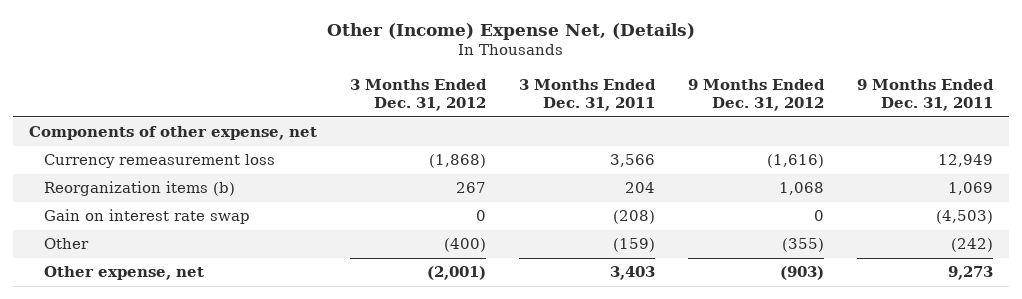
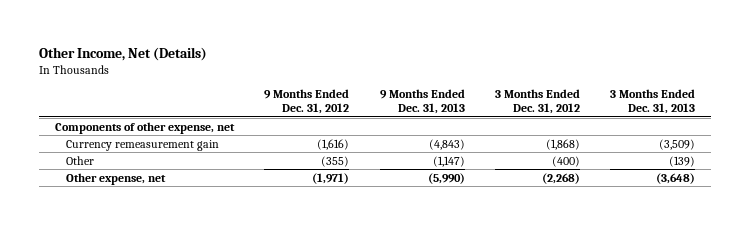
[326,22,695,40] Other (Income) Expense Net, (Details) -> [39,46,208,61] Other Income, Net (Details)
[518,78,656,112] 3 Months Ended Dec. 31, 2011 -> none
[856,78,994,112] 9 Months Ended Dec. 31, 2011 -> none
none -> [379,89,465,115] 9 Months Ended Dec. 31, 2013
none -> [610,89,696,115] 3 Months Ended Dec. 31, 2013
[44,181,236,197] Reorganization items (b) -> none
[44,209,251,225] Gain on interest rate swap -> none
[44,154,276,169] Currency remeasurement loss -> [65,139,219,151] Currency remeasurement gain
[427,266,487,281] (2,001) -> [541,172,580,184] (2,268)
[779,266,824,281] (903) -> [312,172,350,184] (1,971)

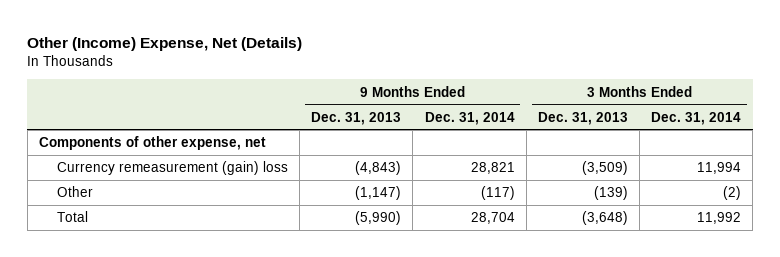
[39,46,208,61] Other Income, Net (Details) -> [27,36,303,51] Other (Income) Expense, Net (Details)
[264,89,350,115] 9 Months Ended Dec. 31, 2012 -> none
[494,89,580,115] 3 Months Ended Dec. 31, 2012 -> none
none -> [424,111,515,125] Dec. 31, 2014
none -> [651,111,742,125] Dec. 31, 2014
[65,139,219,151] Currency remeasurement gain -> [56,161,288,176] Currency remeasurement (gain) loss
[65,172,166,185] Other expense, net -> [56,211,88,223] Total

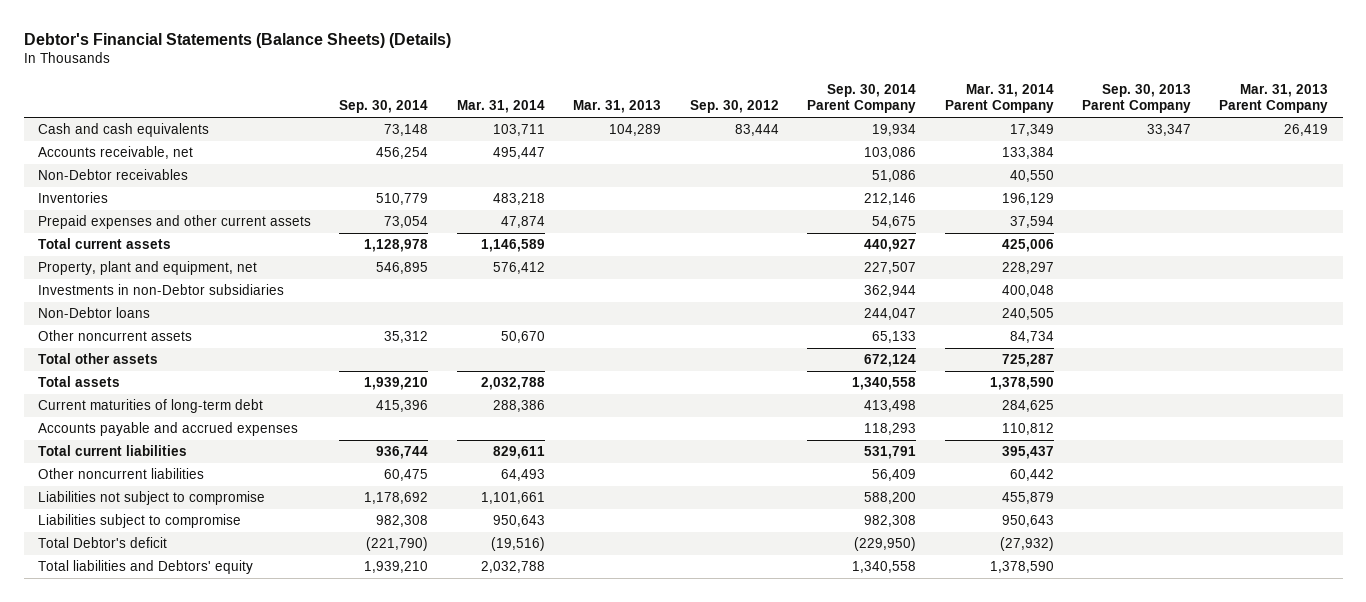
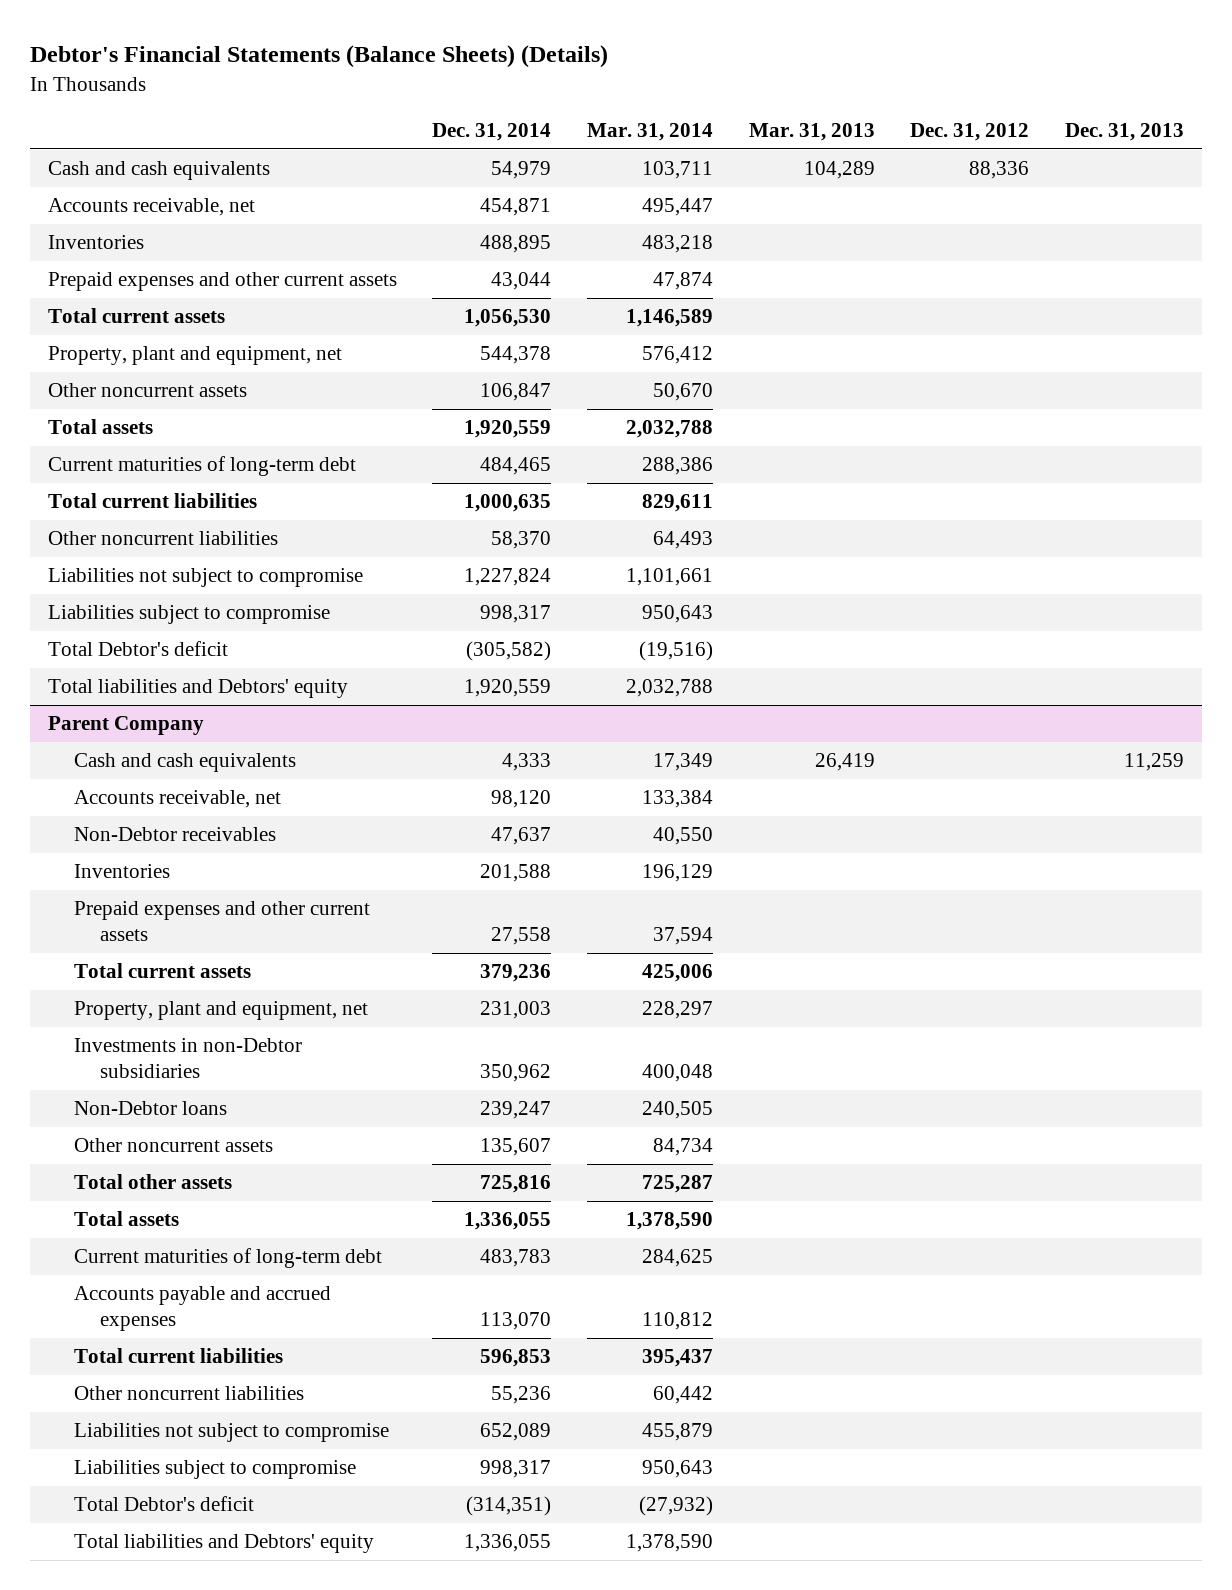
[339,100,429,114] Sep. 30, 2014 -> none
[689,100,779,114] Sep. 30, 2012 -> none
[807,83,917,114] Sep. 30, 2014 Parent Company -> none
[944,83,1054,114] Mar. 31, 2014 Parent Company -> none
[1082,83,1192,114] Sep. 30, 2013 Parent Company -> none
[1219,83,1329,114] Mar. 31, 2013 Parent Company -> none
none -> [432,123,552,142] Dec. 31, 2014
none -> [910,123,1030,142] Dec. 31, 2012
none -> [1065,123,1185,142] Dec. 31, 2013
[37,169,188,181] Non-Debtor receivables -> none
[37,284,284,296] Investments in non-Debtor subsidiaries -> none
[37,307,150,319] Non-Debtor loans -> none
[37,353,158,365] Total other assets -> none
[37,422,298,437] Accounts payable and accrued expenses -> none
none -> [47,716,204,736] Parent Company
none -> [73,753,296,773] Cash and cash equivalents
none -> [73,790,281,809] Accounts receivable, net
none -> [73,827,276,842] Non-Debtor receivables
none -> [73,864,170,879] Inventories
none -> [73,901,370,941] Prepaid expenses and other current assets
none -> [73,963,251,979] Total current assets
none -> [73,1001,368,1021] Property, plant and equipment, net
none -> [73,1038,302,1078] Investments in non-Debtor subsidiaries
none -> [73,1101,227,1116] Non-Debtor loans
none -> [73,1138,273,1153] Other noncurrent assets
none -> [73,1174,232,1190] Total other assets
none -> [73,1211,179,1227] Total assets
none -> [73,1248,382,1269] Current maturities of long-term debt
none -> [73,1286,331,1331] Accounts payable and accrued expenses
none -> [73,1348,283,1364] Total current liabilities
none -> [73,1386,304,1401] Other noncurrent liabilities
none -> [73,1423,389,1443] Liabilities not subject to compromise
none -> [73,1460,356,1480] Liabilities subject to compromise
none -> [73,1496,254,1512] Total Debtor's deficit
none -> [73,1534,374,1554] Total liabilities and Debtors' equity

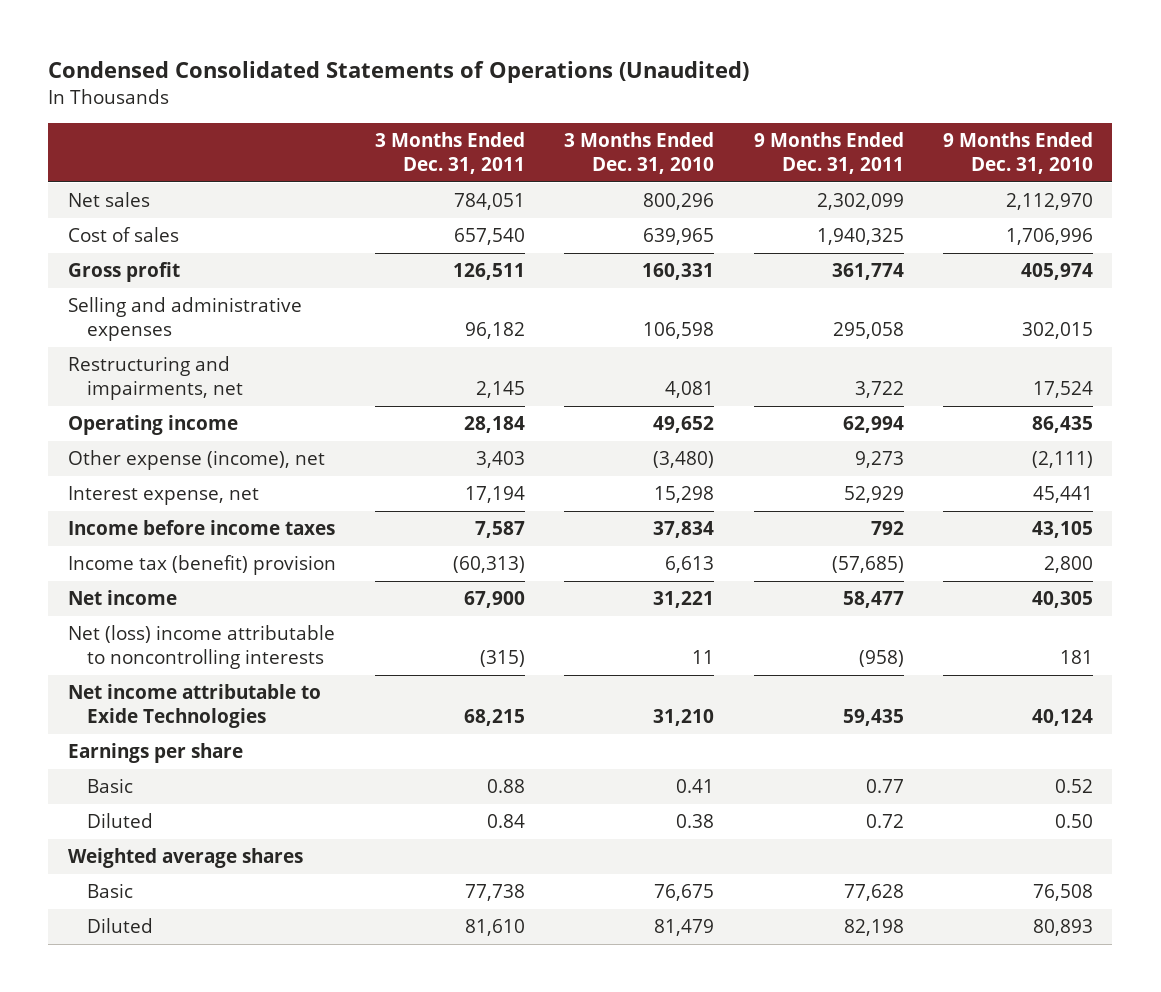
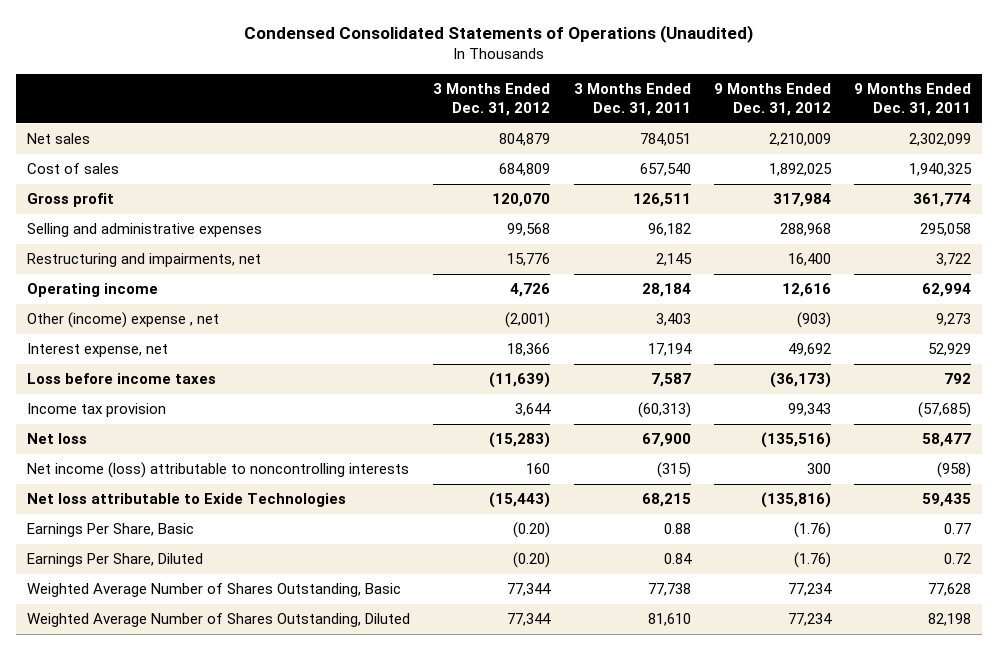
[564,132,715,174] 3 Months Ended Dec. 31, 2010 -> none
[942,132,1093,174] 9 Months Ended Dec. 31, 2010 -> none
none -> [433,82,551,117] 3 Months Ended Dec. 31, 2012
none -> [713,82,831,117] 9 Months Ended Dec. 31, 2012
[67,450,325,471] Other expense (income), net -> [27,312,220,329] Other (income) expense , net
[67,743,243,764] Earnings per share -> none
[67,848,303,869] Weighted average shares -> none
[67,520,335,536] Income before income taxes -> [27,373,217,385] Loss before income taxes
[67,555,336,576] Income tax (benefit) provision -> [27,403,167,418] Income tax provision
[67,590,177,606] Net income -> [27,433,88,445] Net loss
[67,625,335,670] Net (loss) income attributable to noncontrolling interests -> [27,462,410,479] Net income (loss) attributable to noncontrolling interests
[67,684,321,729] Net income attributable to Exide Technologies -> [27,493,347,508] Net loss attributable to Exide Technologies
[87,778,134,794] Basic -> [27,523,195,538] Earnings Per Share, Basic
[87,813,154,829] Diluted -> [27,553,204,568] Earnings Per Share, Diluted
[87,883,134,899] Basic -> [27,583,402,598] Weighted Average Number of Shares Outstanding, Basic
[87,918,154,934] Diluted -> [27,613,411,628] Weighted Average Number of Shares Outstanding, Diluted

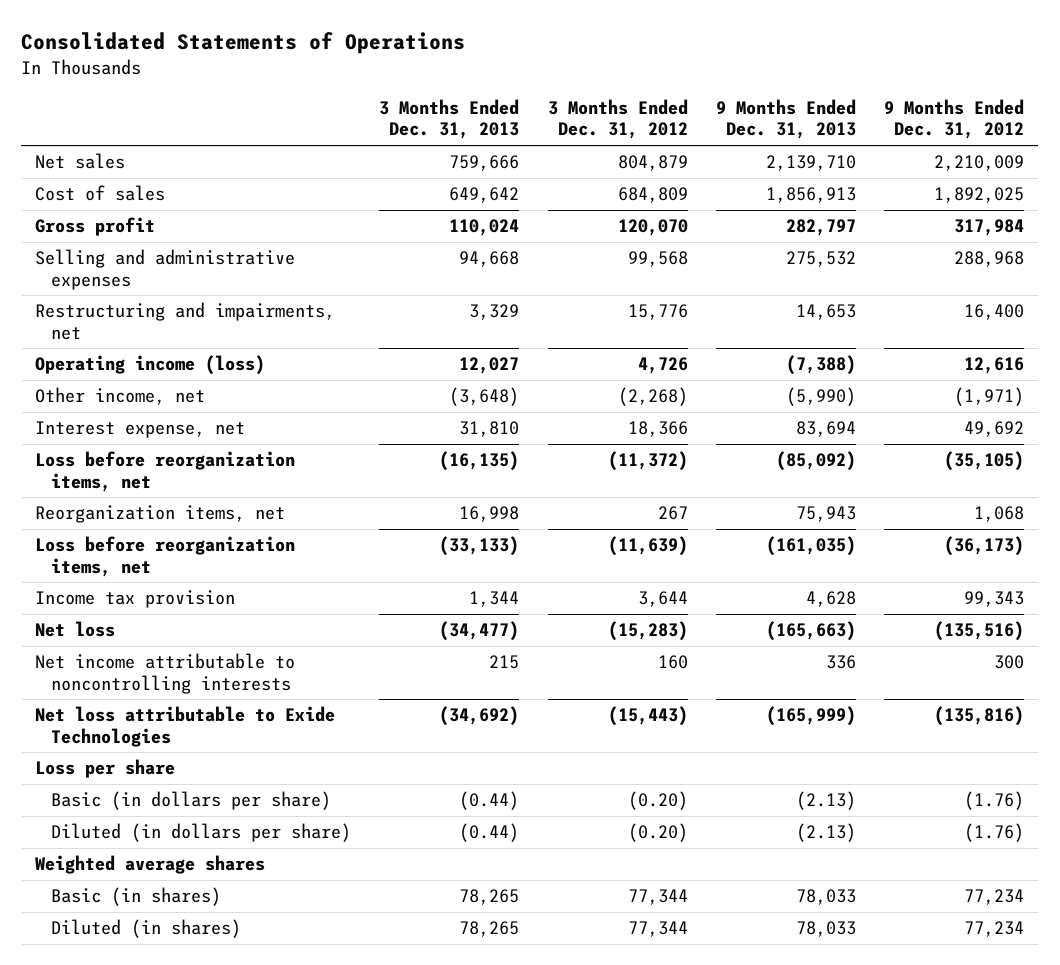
[244,24,754,43] Condensed Consolidated Statements of Operations (Unaudited) -> [21,32,466,55] Consolidated Statements of Operations
[573,82,691,117] 3 Months Ended Dec. 31, 2011 -> none
[853,82,971,117] 9 Months Ended Dec. 31, 2011 -> none
none -> [379,99,520,140] 3 Months Ended Dec. 31, 2013
none -> [716,99,857,140] 9 Months Ended Dec. 31, 2013
[27,283,159,298] Operating income -> [35,355,266,376] Operating income (loss)
[27,312,220,329] Other (income) expense , net -> [35,387,206,406] Other income, net
[505,312,551,329] (2,001) -> [617,387,688,407] (2,268)
[796,312,831,329] (903) -> [954,387,1025,407] (1,971)
none -> [35,451,296,492] Loss before reorganization items, net
none -> [35,505,286,524] Reorganization items, net
[27,373,217,385] Loss before income taxes -> [35,536,296,577] Loss before reorganization items, net
[27,462,410,479] Net income (loss) attributable to noncontrolling interests -> [35,653,296,694] Net income attributable to noncontrolling interests
none -> [35,759,176,779] Loss per share
[27,523,195,538] Earnings Per Share, Basic -> [51,791,332,811] Basic (in dollars per share)
[27,553,204,568] Earnings Per Share, Diluted -> [51,823,352,843] Diluted (in dollars per share)
none -> [35,855,266,875] Weighted average shares
[27,583,402,598] Weighted Average Number of Shares Outstanding, Basic -> [51,887,222,907] Basic (in shares)
[27,613,411,628] Weighted Average Number of Shares Outstanding, Diluted -> [51,919,242,939] Diluted (in shares)

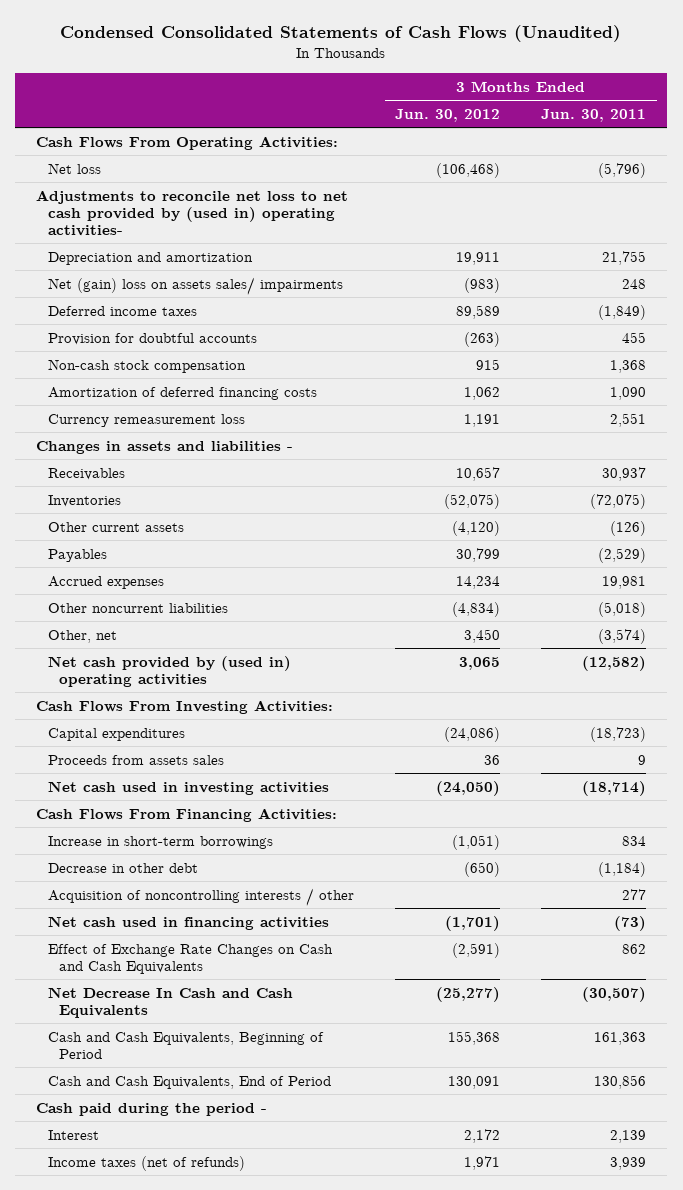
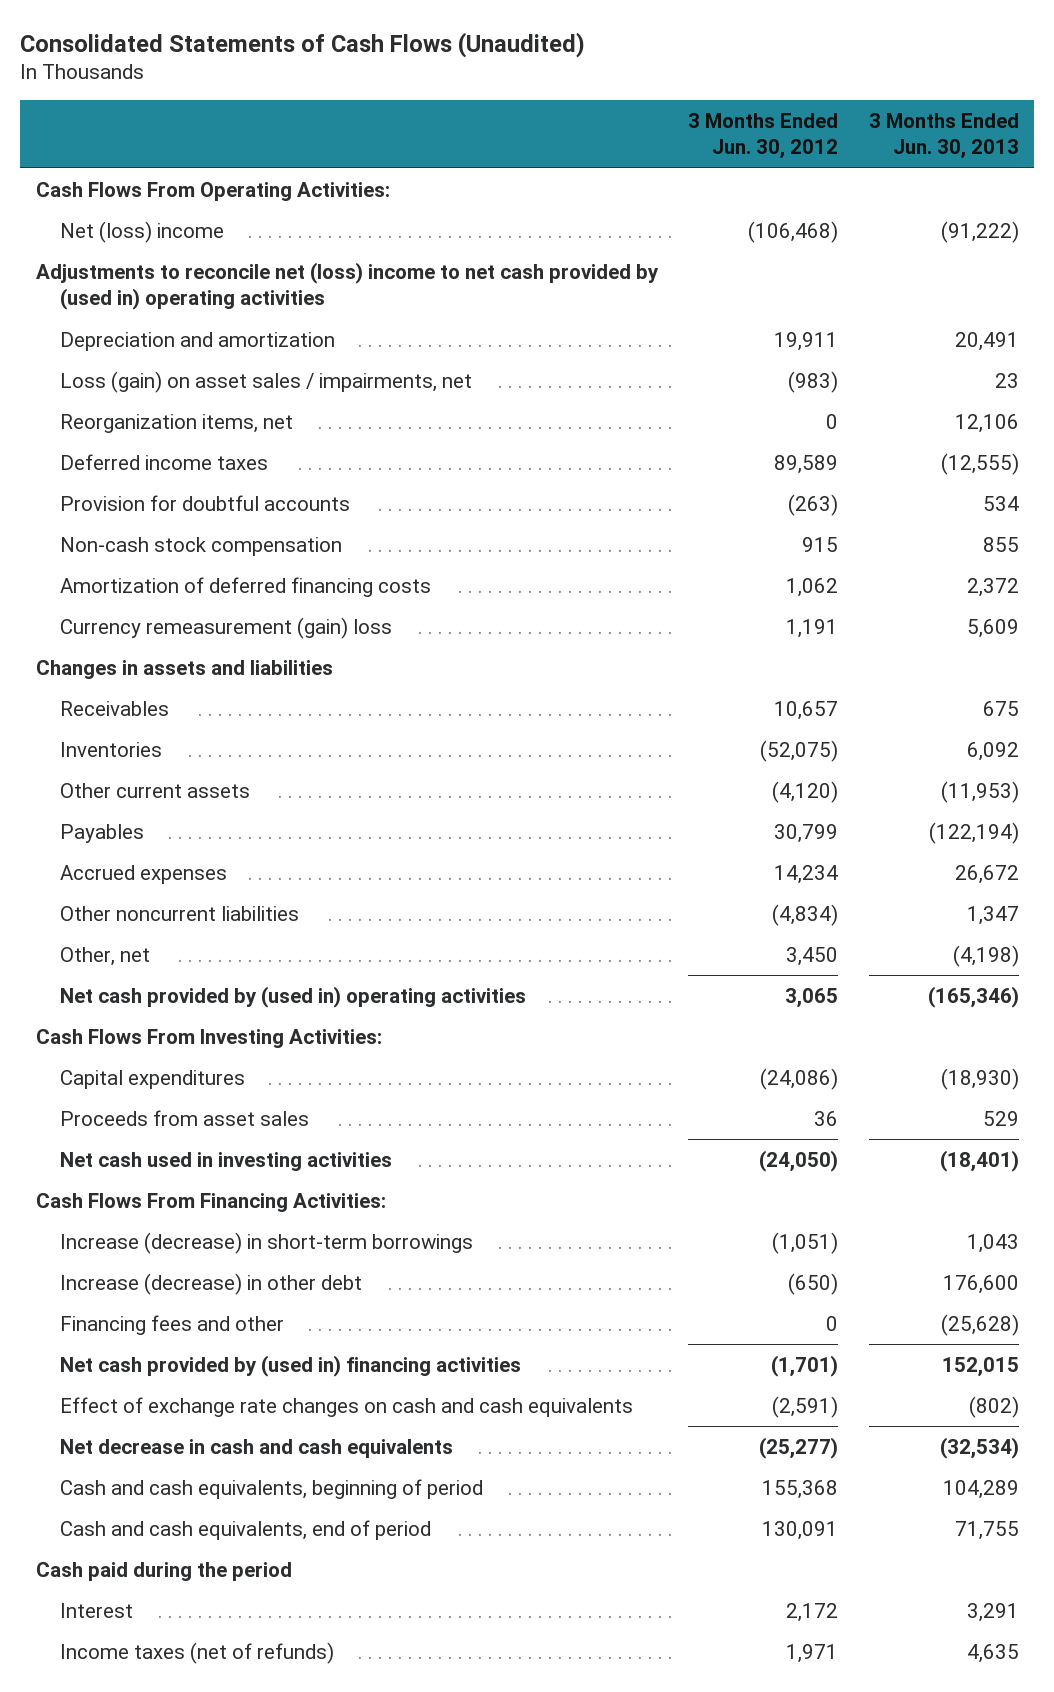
[60,25,622,43] Condensed Consolidated Statements of Cash Flows (Unaudited) -> [20,31,586,58] Consolidated Statements of Cash Flows (Unaudited)
[541,108,647,122] Jun. 30, 2011 -> none
none -> [868,112,1019,160] 3 Months Ended Jun. 30, 2013
[47,162,101,174] Net loss -> [60,220,225,243] Net (loss) income
[36,189,349,236] Adjustments to reconcile net loss to net cash provided by (used in) operating activities- -> [35,261,659,311] Adjustments to reconcile net (loss) income to net cash provided by (used in) operating activities
[47,276,343,295] Net (gain) loss on assets sales/ impairments -> [60,370,473,393] Loss (gain) on asset sales / impairments, net
none -> [60,413,294,433] Reorganization items, net
[47,413,245,427] Currency remeasurement loss -> [60,616,393,639] Currency remeasurement (gain) loss
[36,440,294,454] Changes in assets and liabilities - -> [35,659,333,679] Changes in assets and liabilities
[47,754,224,765] Proceeds from assets sales -> [60,1109,310,1126] Proceeds from asset sales
[47,887,354,906] Acquisition of noncontrolling interests / other -> none
[47,835,273,849] Increase in short-term borrowings -> [60,1231,474,1254] Increase (decrease) in short-term borrowings
[47,862,198,873] Decrease in other debt -> [60,1272,363,1295] Increase (decrease) in other debt
none -> [60,1314,285,1335] Financing fees and other
[47,915,329,930] Net cash used in financing activities -> [60,1354,522,1377] Net cash provided by (used in) financing activities
[47,943,333,974] Effect of Exchange Rate Changes on Cash and Cash Equivalents -> [60,1396,634,1417] Effect of exchange rate changes on cash and cash equivalents
[47,986,293,1018] Net Decrease In Cash and Cash Equivalents -> [60,1438,454,1458] Net decrease in cash and cash equivalents
[47,1031,324,1059] Cash and Cash Equivalents, Beginning of Period -> [60,1478,484,1499] Cash and cash equivalents, beginning of period
[47,1075,331,1089] Cash and Cash Equivalents, End of Period -> [60,1519,432,1540] Cash and cash equivalents, end of period
[36,1102,268,1116] Cash paid during the period - -> [35,1561,292,1581] Cash paid during the period

